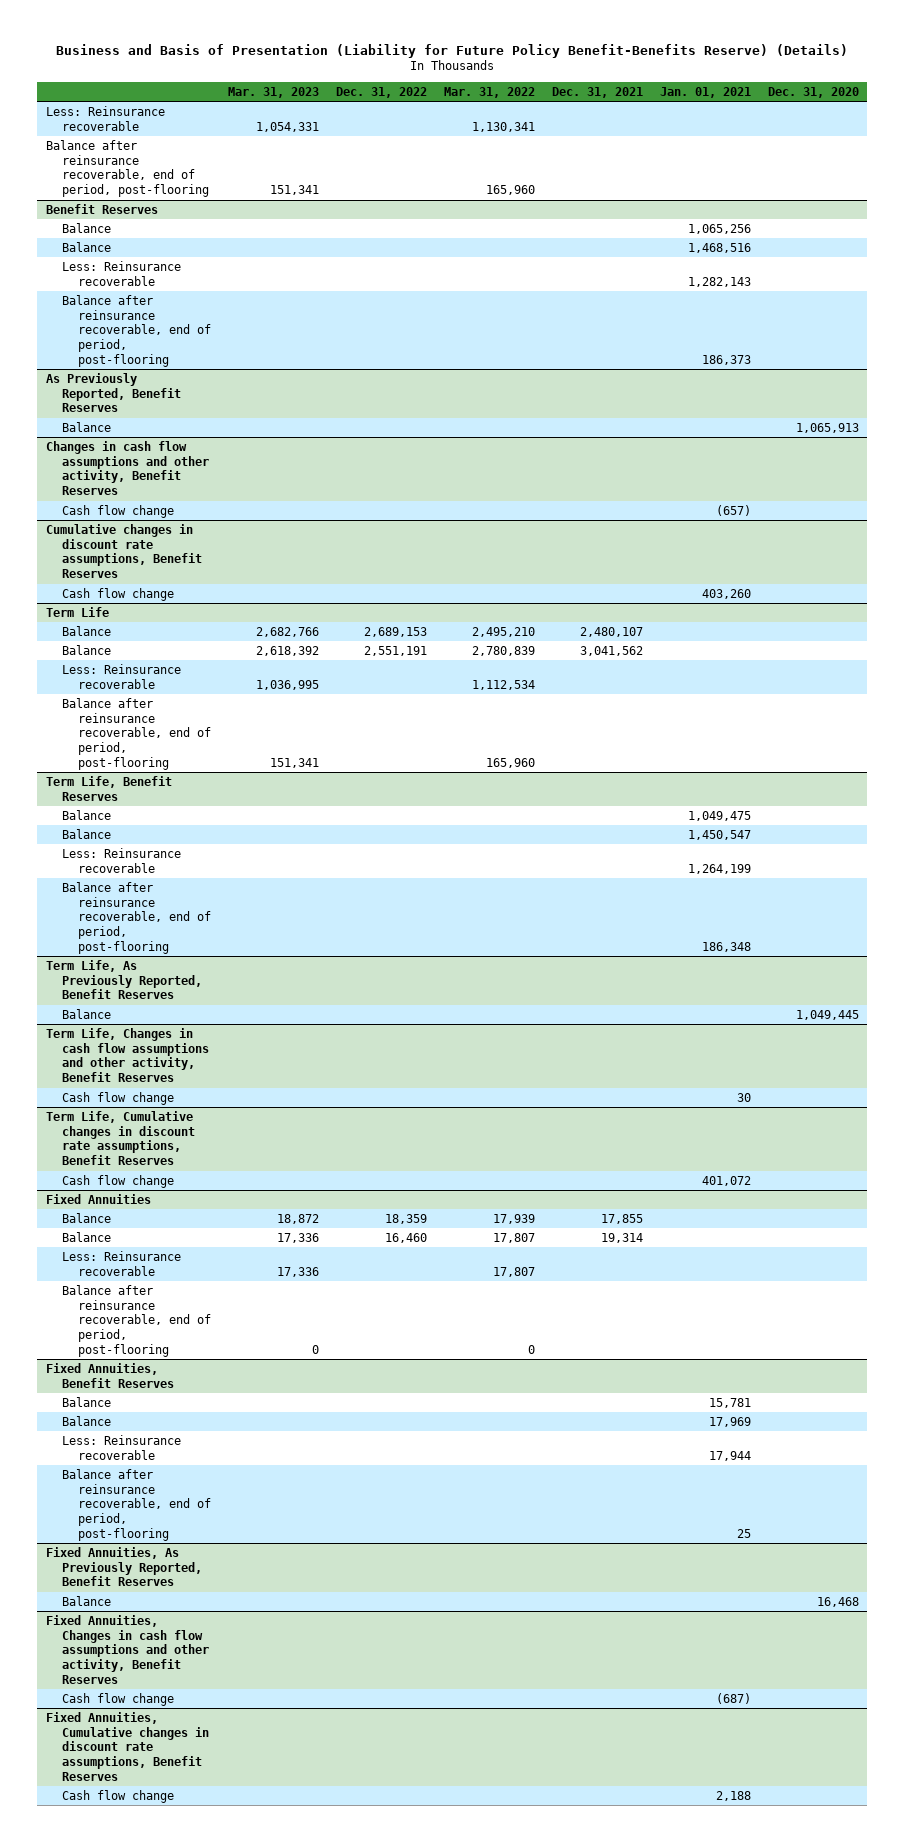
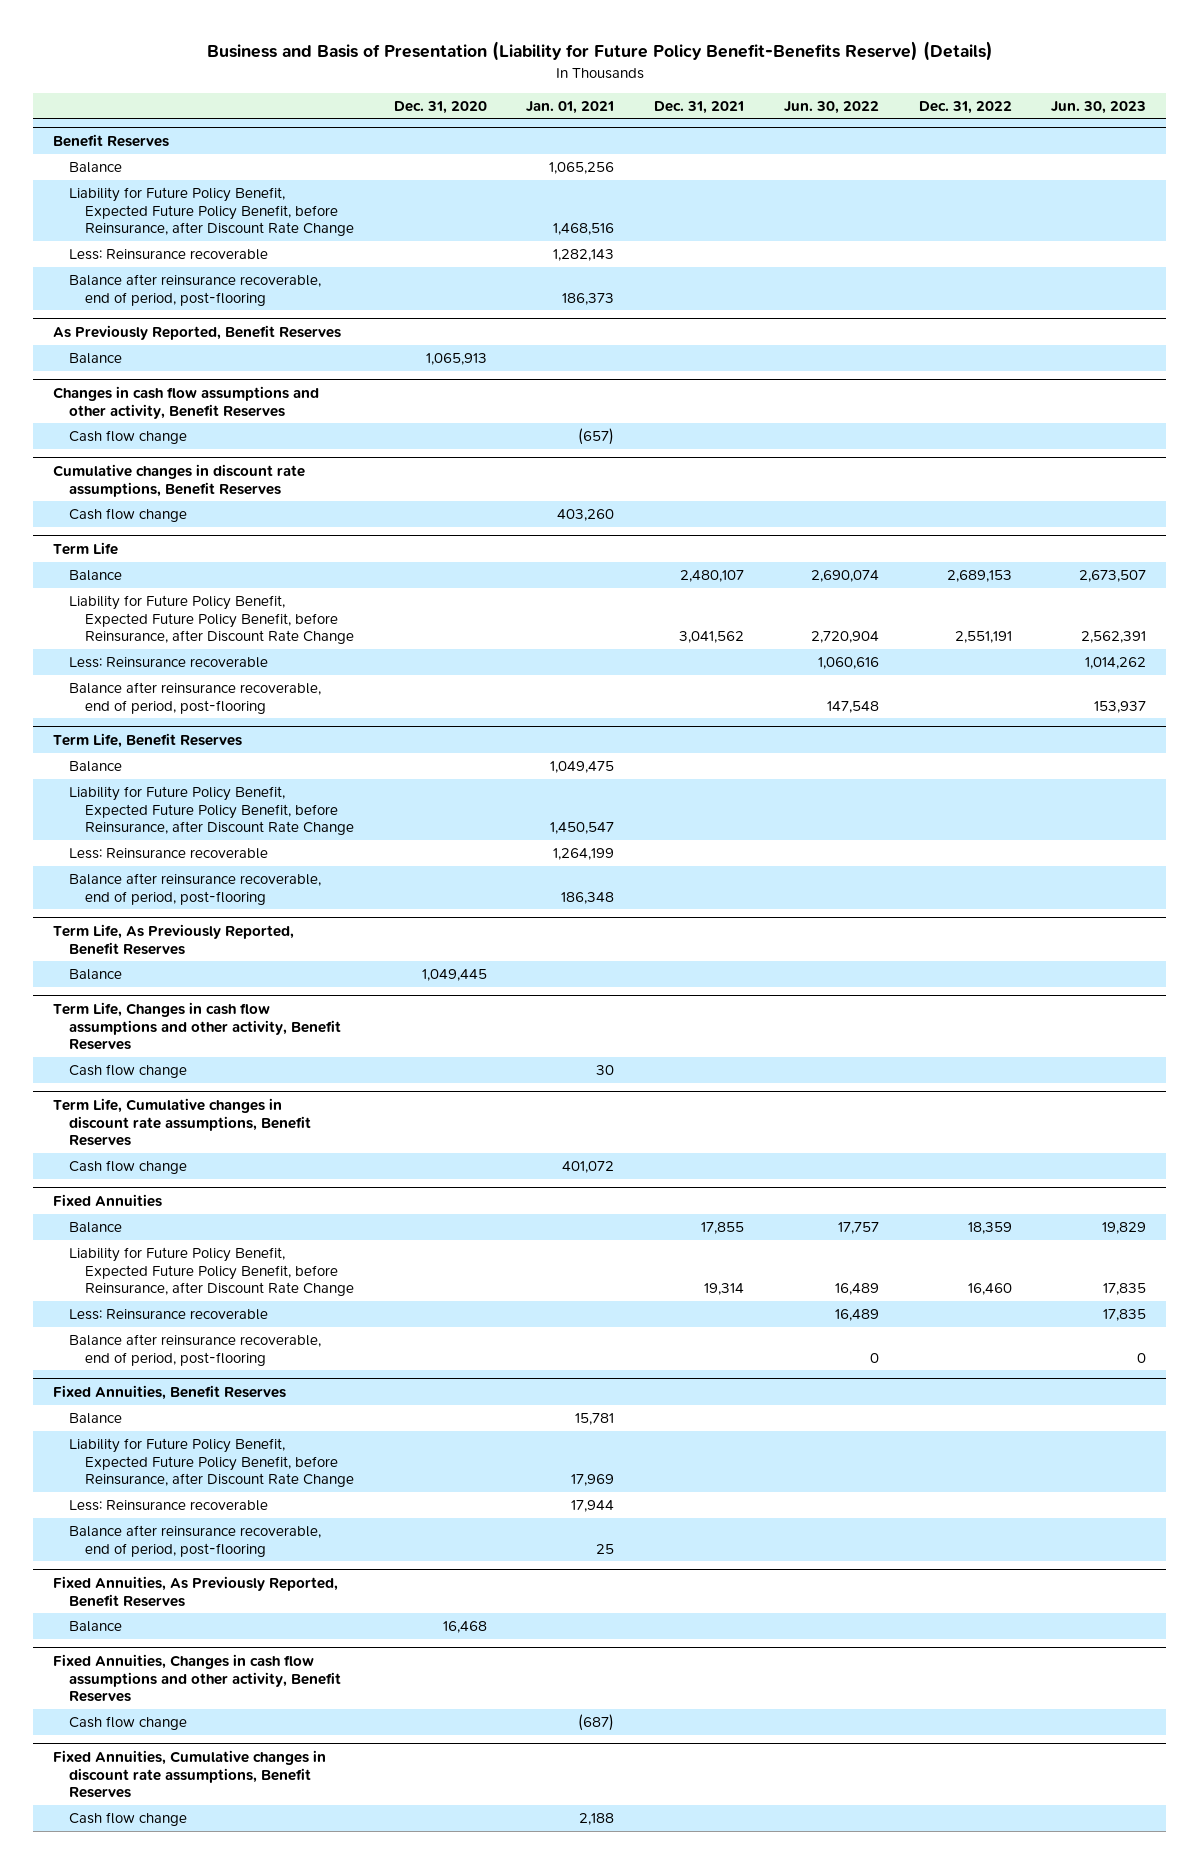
[228,86,320,98] Mar. 31, 2023 -> none
[444,86,536,98] Mar. 31, 2022 -> none
none -> [783,100,879,114] Jun. 30, 2022
none -> [1051,100,1147,114] Jun. 30, 2023
[45,105,165,131] Less: Reinsurance recoverable -> none
[45,139,210,198] Balance after reinsurance recoverable, end of period, post-flooring -> none
[62,241,112,252] Balance -> [69,187,354,237] Liability for Future Policy Benefit, Expected Future Policy Benefit, before Reinsurance, after Discount Rate Change
[62,644,112,655] Balance -> [69,595,354,645] Liability for Future Policy Benefit, Expected Future Policy Benefit, before Reinsurance, after Discount Rate Change
[62,828,112,839] Balance -> [69,786,354,836] Liability for Future Policy Benefit, Expected Future Policy Benefit, before Reinsurance, after Discount Rate Change
[62,1231,112,1242] Balance -> [69,1247,354,1297] Liability for Future Policy Benefit, Expected Future Policy Benefit, before Reinsurance, after Discount Rate Change
[62,1415,112,1426] Balance -> [69,1438,354,1488] Liability for Future Policy Benefit, Expected Future Policy Benefit, before Reinsurance, after Discount Rate Change

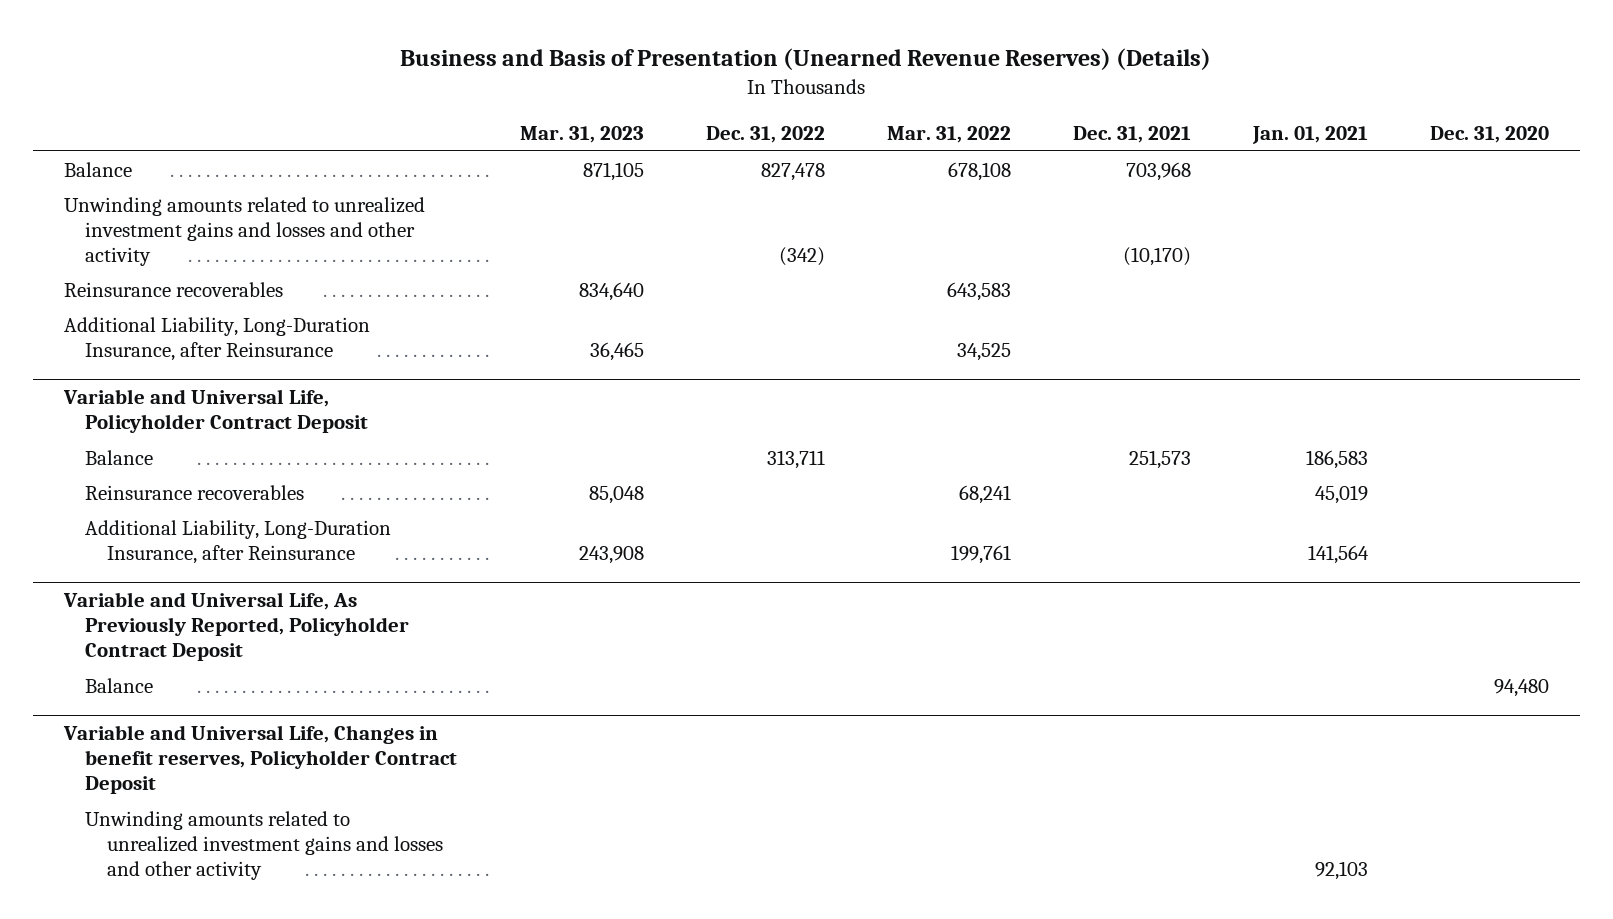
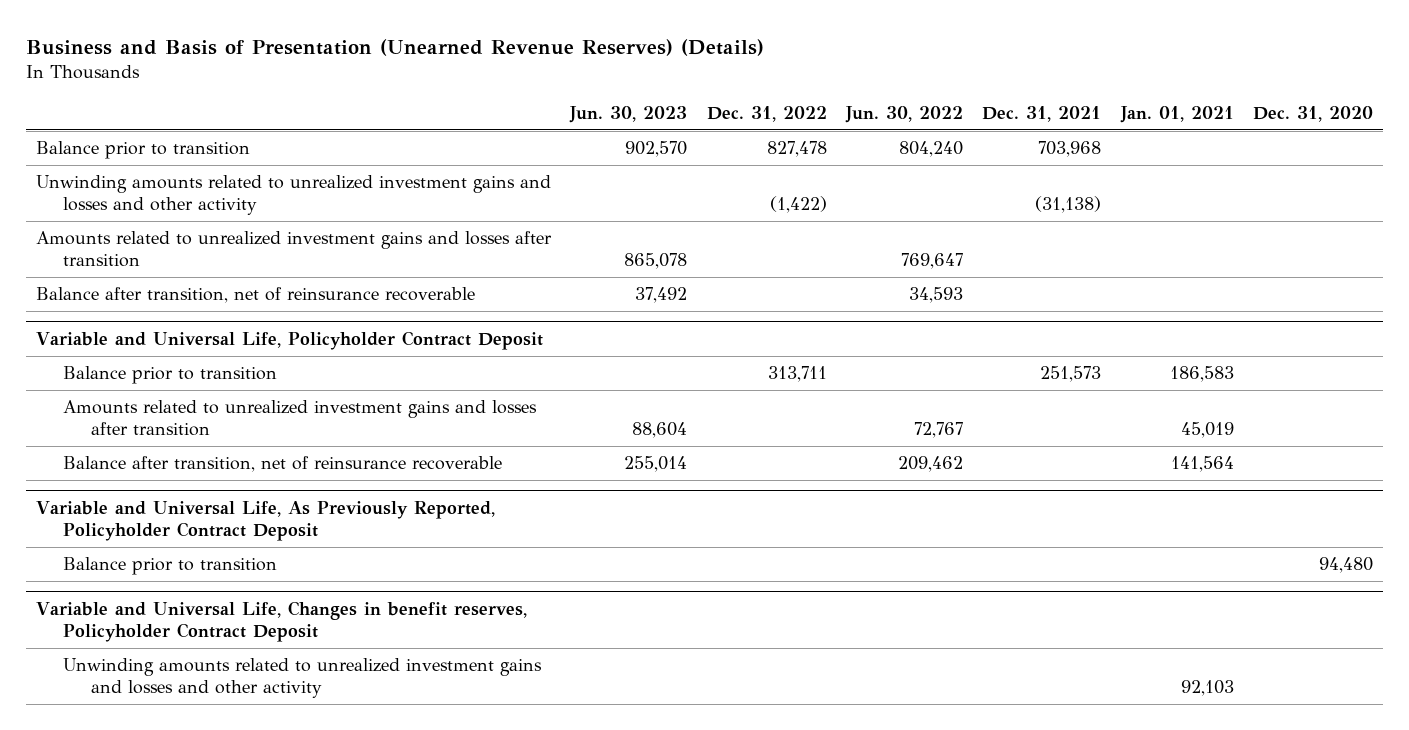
[519,126,644,144] Mar. 31, 2023 -> none
[886,126,1011,144] Mar. 31, 2022 -> none
none -> [569,105,688,123] Jun. 30, 2023
none -> [844,105,963,123] Jun. 30, 2022
[64,161,133,177] Balance -> [35,141,250,160] Balance prior to transition
[778,246,825,266] (342) -> [769,195,827,213] (1,422)
[1122,246,1191,266] (10,170) -> [1035,195,1102,213] (31,138)
[64,281,284,297] Reinsurance recoverables -> [35,231,552,267] Amounts related to unrealized investment gains and losses after transition
[64,316,371,361] Additional Liability, Long-Duration Insurance, after Reinsurance -> [35,287,475,304] Balance after transition, net of reinsurance recoverable
[85,449,154,465] Balance -> [63,366,278,385] Balance prior to transition
[85,484,305,500] Reinsurance recoverables -> [63,400,538,436] Amounts related to unrealized investment gains and losses after transition
[85,519,392,564] Additional Liability, Long-Duration Insurance, after Reinsurance -> [63,456,503,473] Balance after transition, net of reinsurance recoverable
[85,677,154,693] Balance -> [63,557,278,576] Balance prior to transition

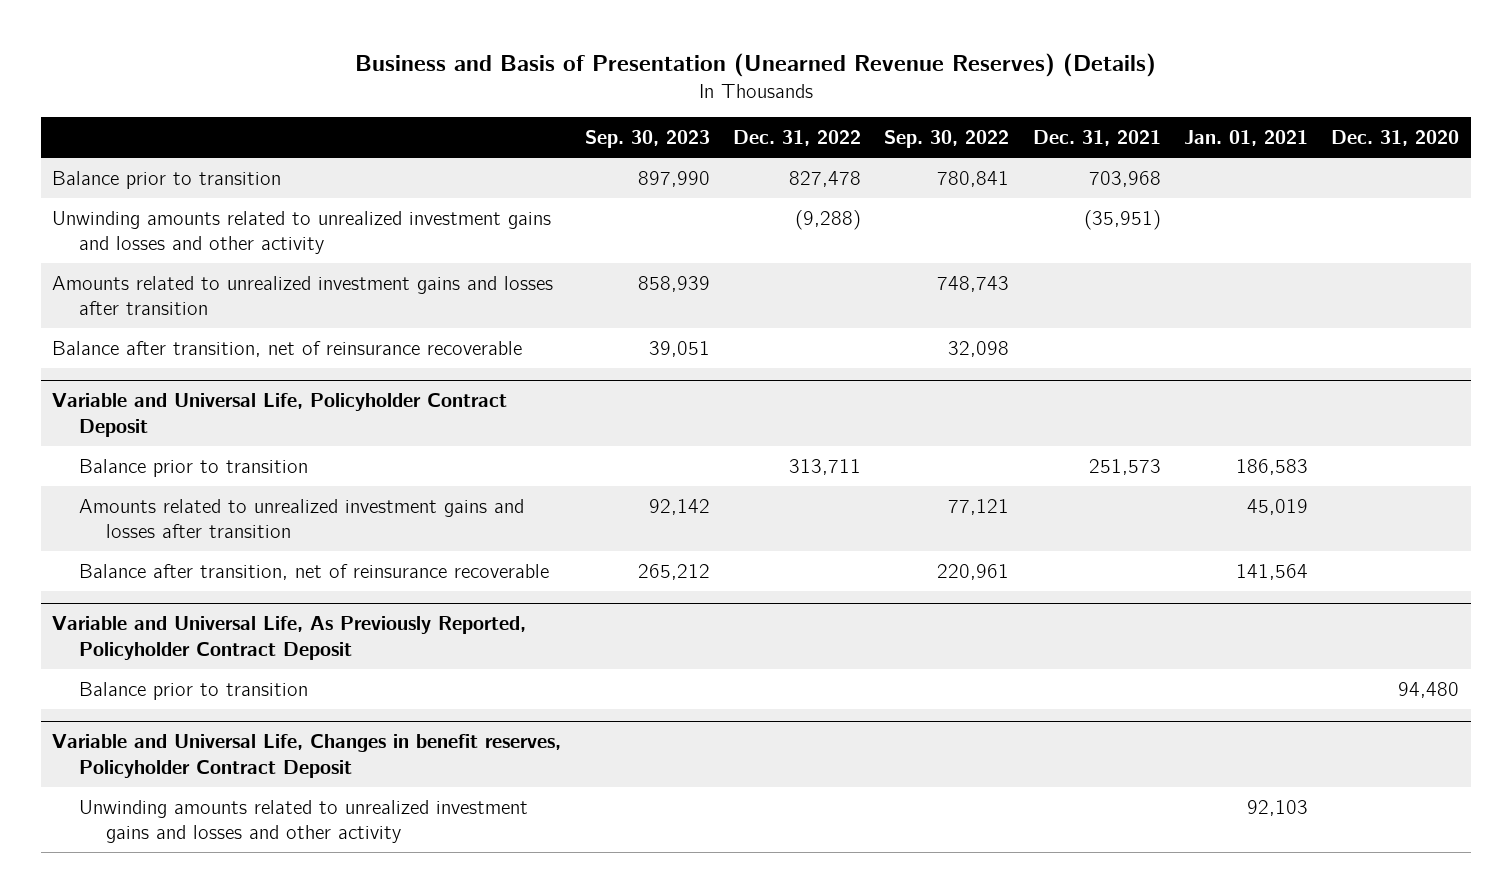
[569,105,688,123] Jun. 30, 2023 -> none
[844,105,963,123] Jun. 30, 2022 -> none
none -> [584,130,710,149] Sep. 30, 2023
none -> [884,130,1010,149] Sep. 30, 2022
[769,195,827,213] (1,422) -> [794,209,861,230] (9,288)
[1035,195,1102,213] (31,138) -> [1083,209,1161,230] (35,951)

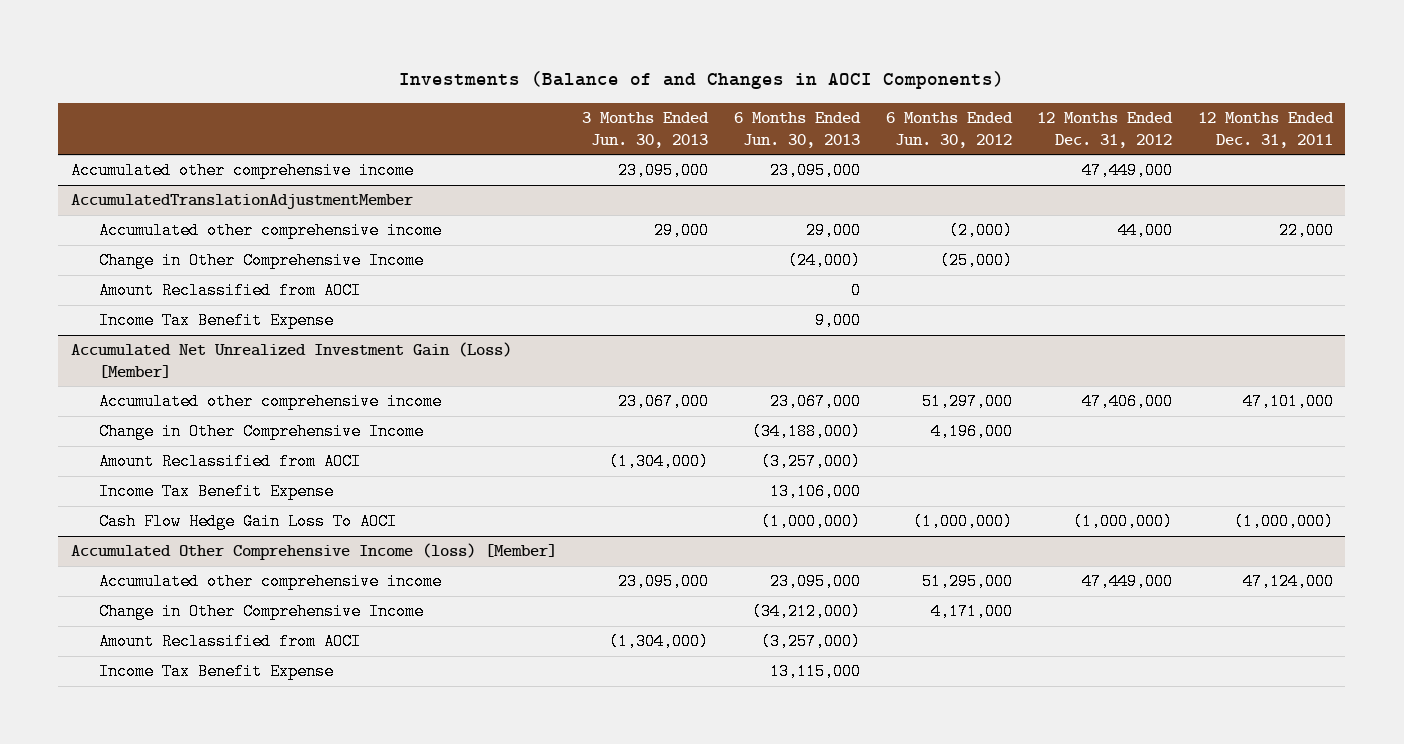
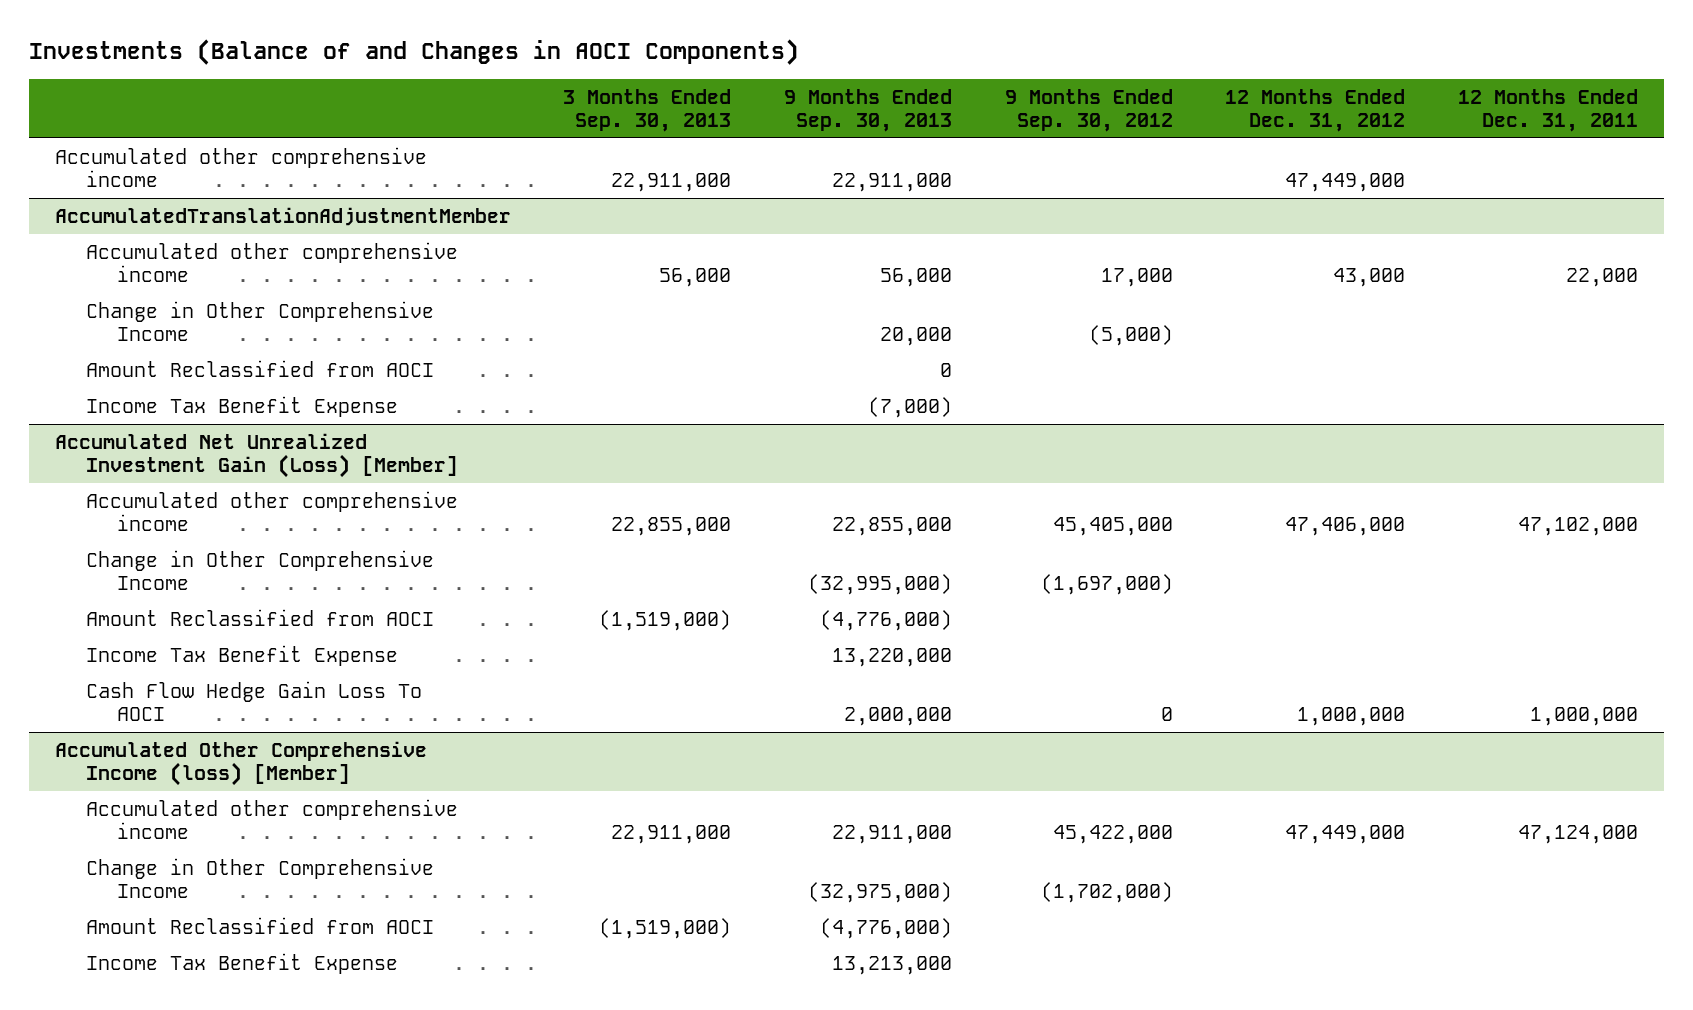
[582,111,710,148] 3 Months Ended Jun. 30, 2013 -> none
[734,111,862,148] 6 Months Ended Jun. 30, 2013 -> none
[885,111,1013,148] 6 Months Ended Jun. 30, 2012 -> none
none -> [563,88,732,132] 3 Months Ended Sep. 30, 2013
none -> [784,88,953,132] 9 Months Ended Sep. 30, 2013
none -> [1004,88,1173,132] 9 Months Ended Sep. 30, 2012
[1118,222,1174,240] 44,000 -> [1333,268,1406,288] 43,000
[1242,393,1334,411] 47,101,000 -> [1517,517,1638,537] 47,102,000
[1073,513,1174,531] (1,000,000) -> [1297,707,1406,727] 1,000,000
[1233,513,1334,531] (1,000,000) -> [1529,707,1638,727] 1,000,000

